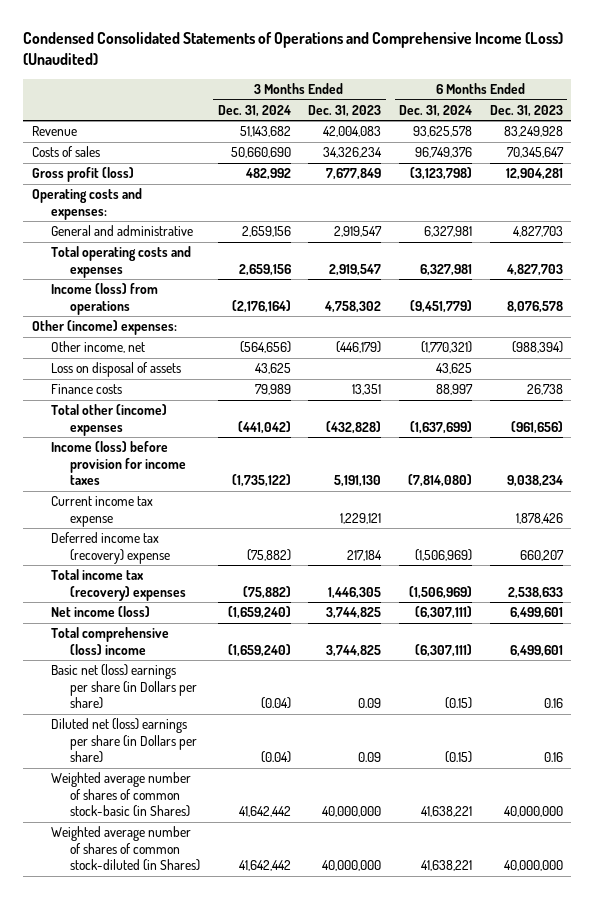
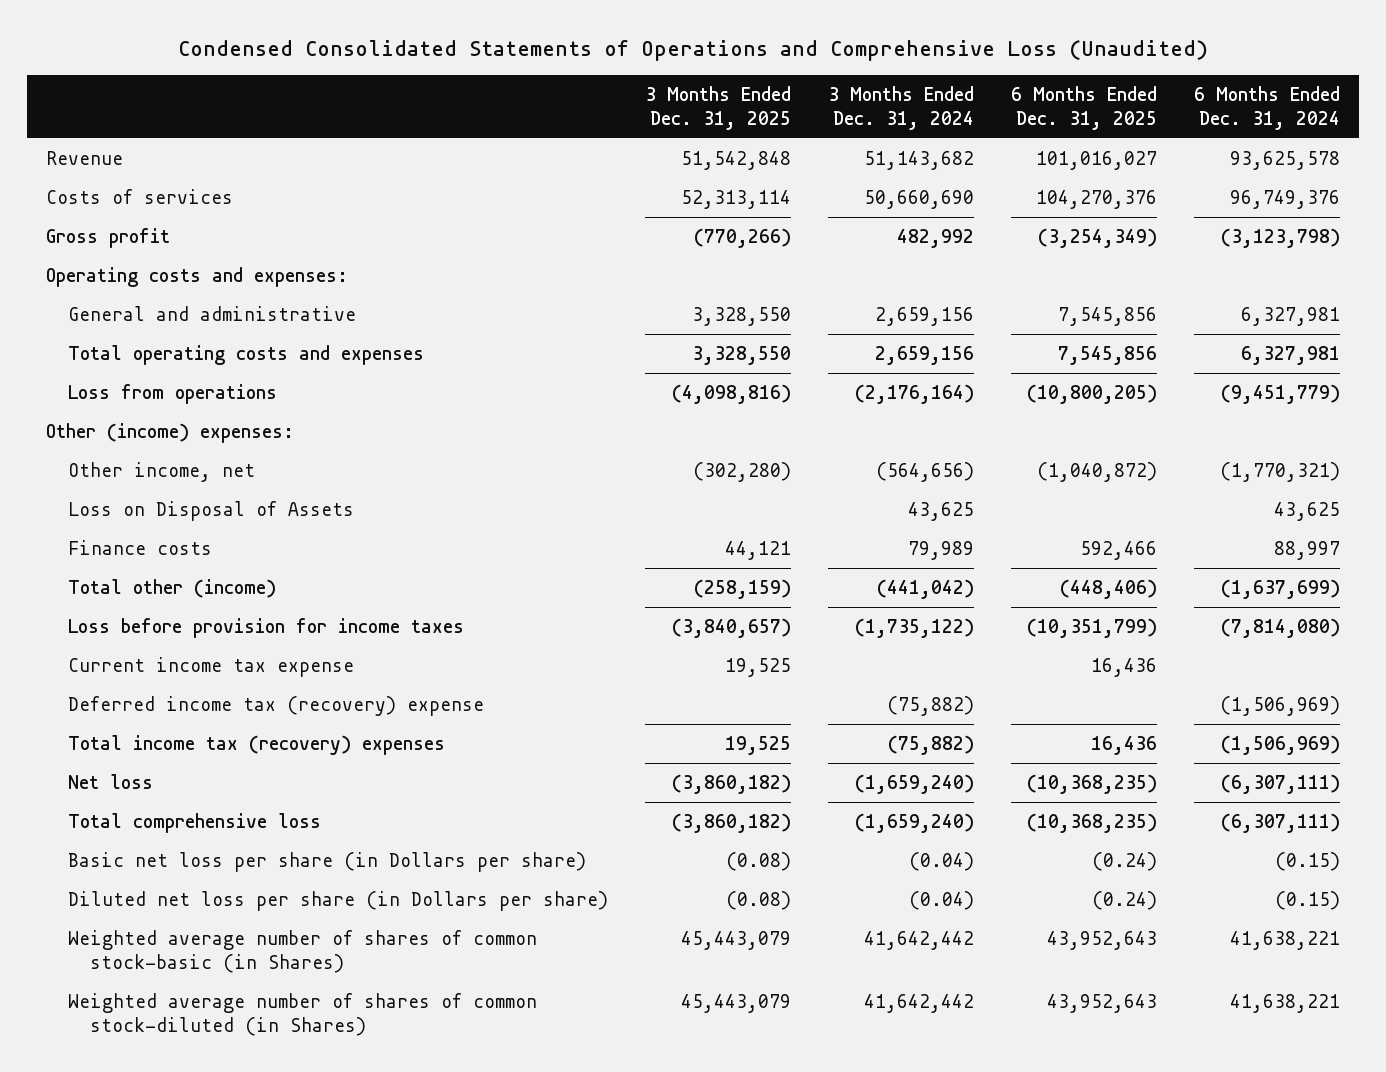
[23,32,564,66] Condensed Consolidated Statements of Operations and Comprehensive Income (Loss) (Unaudited) -> [178,40,1209,62] Condensed Consolidated Statements of Operations and Comprehensive Loss (Unaudited)
[308,104,382,117] Dec. 31, 2023 -> none
[489,104,563,117] Dec. 31, 2023 -> none
none -> [644,86,791,131] 3 Months Ended Dec. 31, 2025
none -> [1011,86,1158,131] 6 Months Ended Dec. 31, 2025
[31,146,100,158] Costs of sales -> [45,188,233,204] Costs of services
[31,167,134,183] Gross profit (loss) -> [45,227,170,248] Gross profit
[50,283,158,315] Income (loss) from operations -> [67,383,277,404] Loss from operations
[50,362,181,378] Loss on disposal of assets -> [67,500,354,521] Loss on Disposal of Assets
[50,404,167,436] Total other (income) expenses -> [67,578,276,598] Total other (income)
[50,441,186,486] Income (loss) before provision for income taxes -> [67,617,464,638] Loss before provision for income taxes
[50,606,150,618] Net income (loss) -> [67,773,153,789] Net loss
[50,627,169,655] Total comprehensive (loss) income -> [67,812,321,833] Total comprehensive loss
[50,664,197,710] Basic net (loss) earnings per share (in Dollars per share) -> [67,851,586,872] Basic net loss per share (in Dollars per share)
[50,718,197,764] Diluted net (loss) earnings per share (in Dollars per share) -> [67,890,608,911] Diluted net loss per share (in Dollars per share)

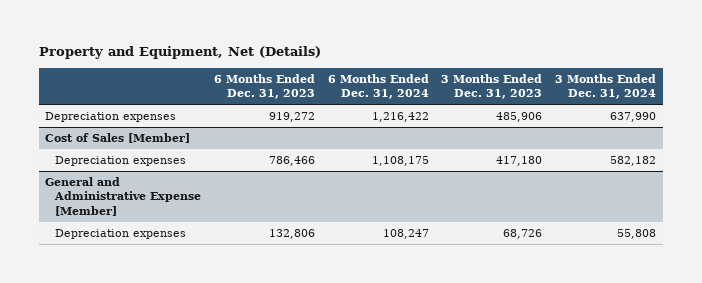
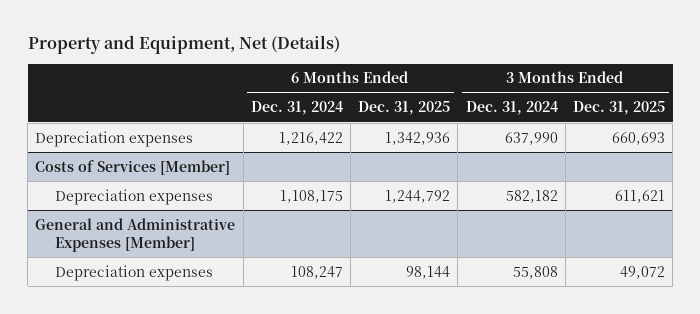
[213,73,315,100] 6 Months Ended Dec. 31, 2023 -> none
[441,73,543,100] 3 Months Ended Dec. 31, 2023 -> none
none -> [358,101,451,116] Dec. 31, 2025
none -> [572,101,665,116] Dec. 31, 2025
[45,133,191,144] Cost of Sales [Member] -> [35,159,231,175] Costs of Services [Member]
[45,177,202,216] General and Administrative Expense [Member] -> [35,217,236,252] General and Administrative Expenses [Member]

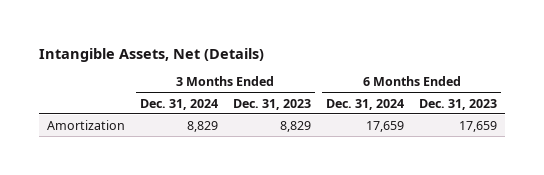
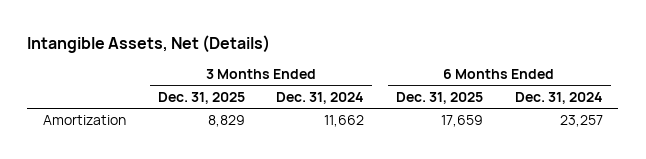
[233,98,312,110] Dec. 31, 2023 -> none
[419,98,498,110] Dec. 31, 2023 -> none
none -> [157,91,245,104] Dec. 31, 2025
none -> [395,91,483,104] Dec. 31, 2025
[186,121,218,133] 8,829 -> [324,115,365,128] 11,662
[366,121,405,133] 17,659 -> [559,115,603,128] 23,257

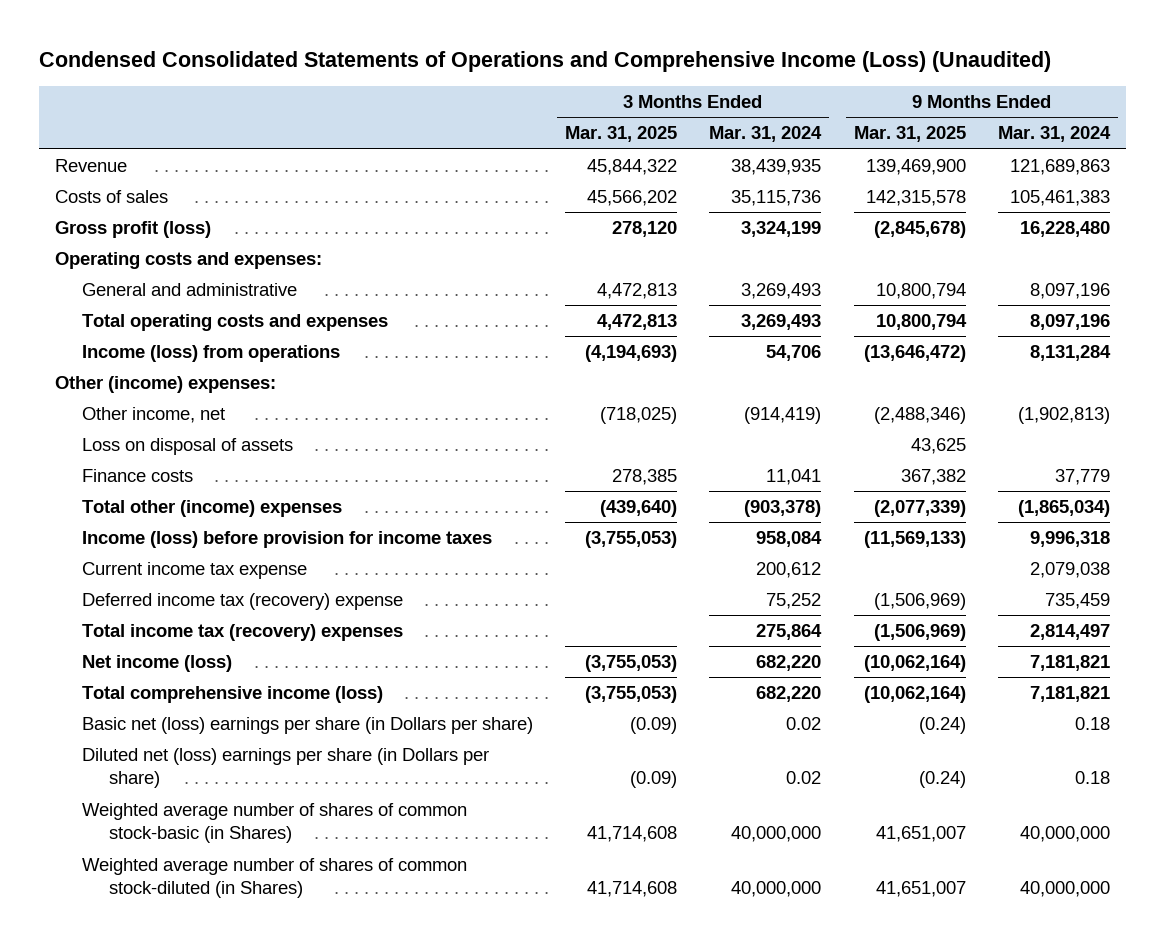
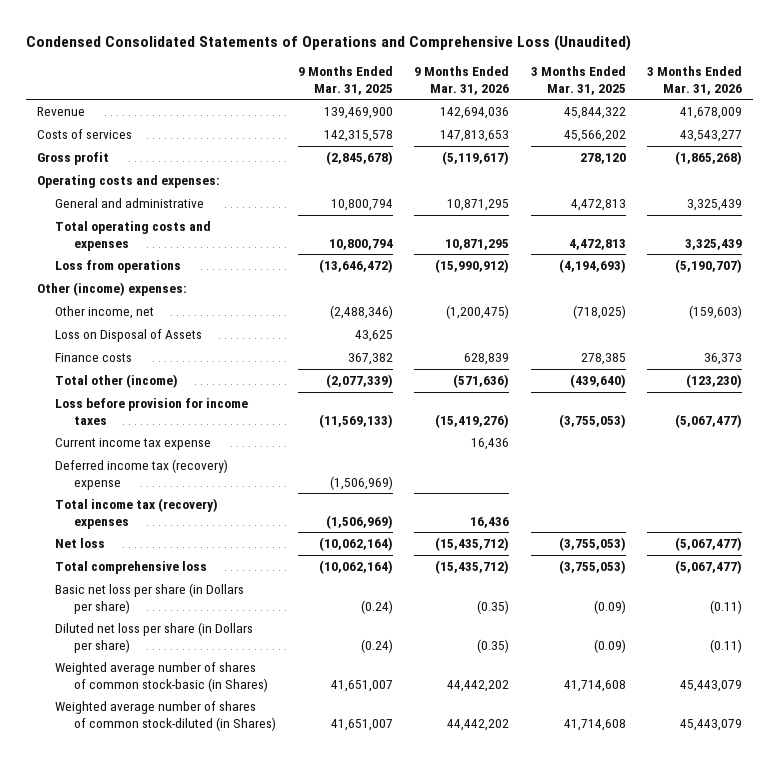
[38,51,1051,73] Condensed Consolidated Statements of Operations and Comprehensive Income (Loss) (Unaudited) -> [25,34,631,51] Condensed Consolidated Statements of Operations and Comprehensive Loss (Unaudited)
[709,126,823,143] Mar. 31, 2024 -> none
[997,126,1111,143] Mar. 31, 2024 -> none
none -> [414,66,510,95] 9 Months Ended Mar. 31, 2026
none -> [646,66,742,95] 3 Months Ended Mar. 31, 2026
[54,190,168,204] Costs of sales -> [36,129,132,140] Costs of services
[54,221,211,239] Gross profit (loss) -> [36,152,109,166] Gross profit
[81,345,340,363] Income (loss) from operations -> [55,260,182,274] Loss from operations
[81,438,293,456] Loss on disposal of assets -> [55,329,203,343] Loss on Disposal of Assets
[81,500,342,518] Total other (income) expenses -> [55,374,179,389] Total other (income)
[81,531,492,549] Income (loss) before provision for income taxes -> [55,398,249,425] Loss before provision for income taxes
[81,655,232,673] Net income (loss) -> [55,538,106,549] Net loss
[81,686,383,704] Total comprehensive income (loss) -> [55,561,208,575] Total comprehensive loss
[81,717,533,735] Basic net (loss) earnings per share (in Dollars per share) -> [55,583,245,614] Basic net loss per share (in Dollars per share)
[81,748,489,789] Diluted net (loss) earnings per share (in Dollars per share) -> [55,622,254,653] Diluted net loss per share (in Dollars per share)

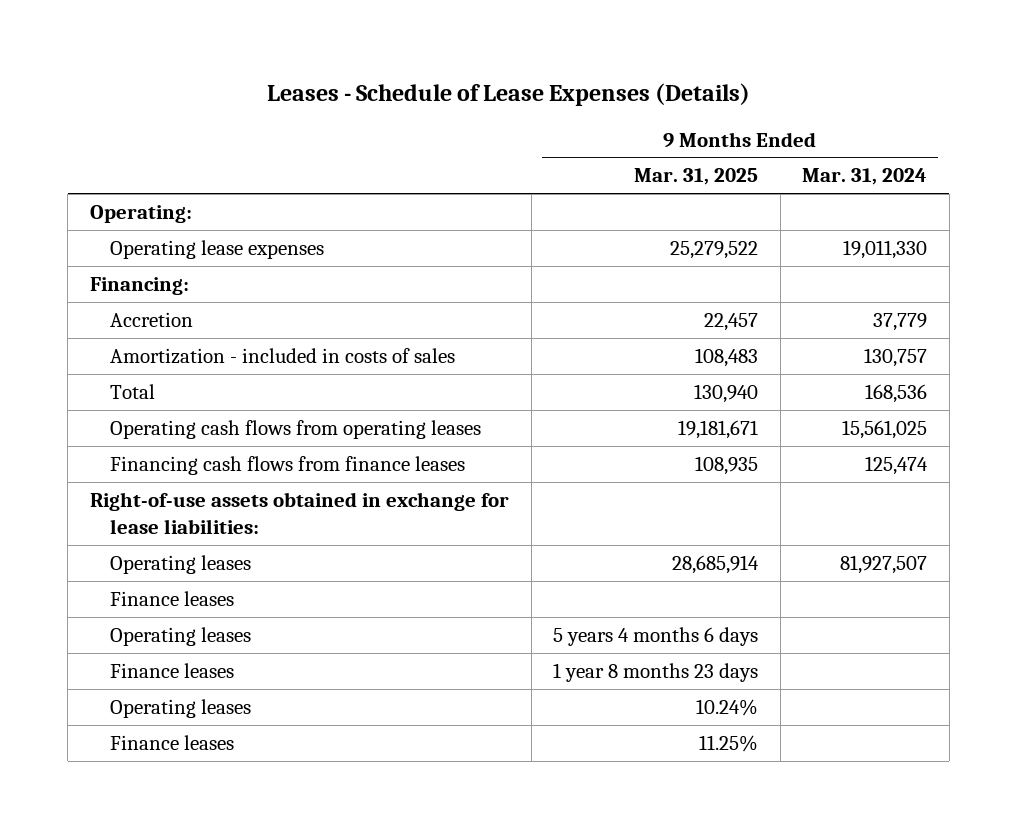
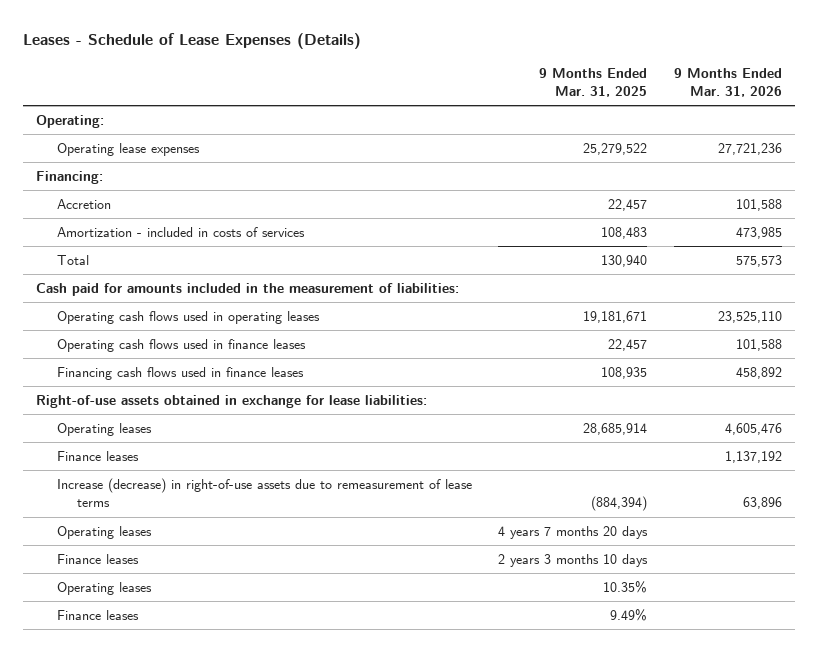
[802,168,928,186] Mar. 31, 2024 -> none
none -> [673,67,782,98] 9 Months Ended Mar. 31, 2026
[109,347,455,364] Amortization - included in costs of sales -> [56,227,305,238] Amortization - included in costs of services
none -> [36,283,460,297] Cash paid for amounts included in the measurement of liabilities:
[109,419,481,439] Operating cash flows from operating leases -> [56,311,320,325] Operating cash flows used in operating leases
none -> [56,339,306,353] Operating cash flows used in finance leases
[109,455,465,475] Financing cash flows from finance leases -> [56,367,304,381] Financing cash flows used in finance leases
none -> [56,478,472,508] Increase (decrease) in right-of-use assets due to remeasurement of lease terms
[553,626,759,646] 5 years 4 months 6 days -> [498,526,649,540] 4 years 7 months 20 days
[553,662,759,682] 1 year 8 months 23 days -> [498,554,649,568] 2 years 3 months 10 days
[696,698,759,716] 10.24% -> [603,581,648,594] 10.35%
[699,734,759,752] 11.25% -> [610,609,648,622] 9.49%

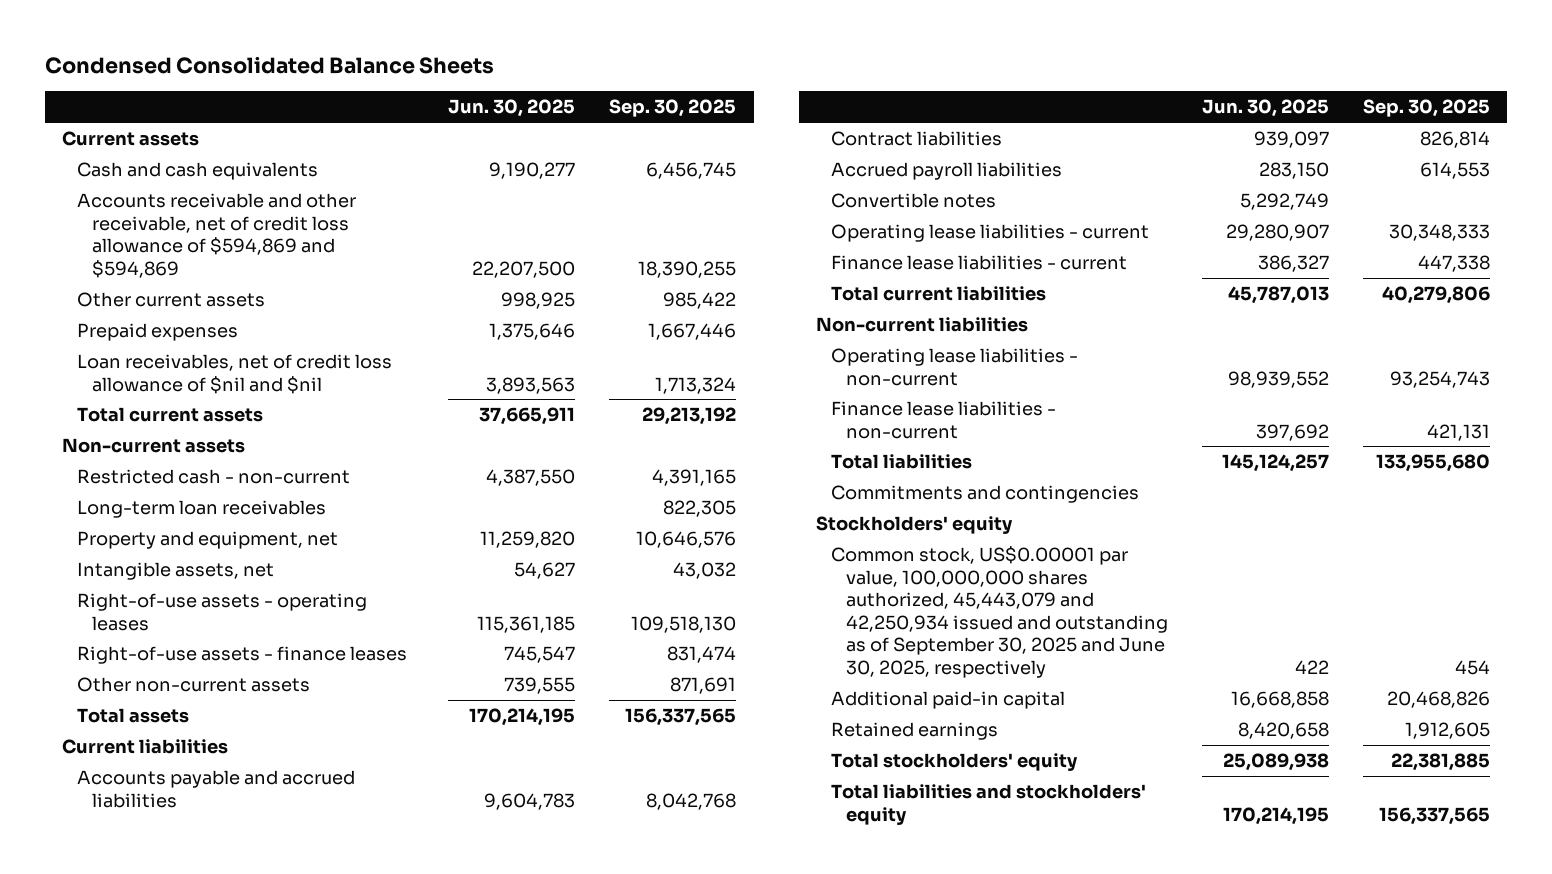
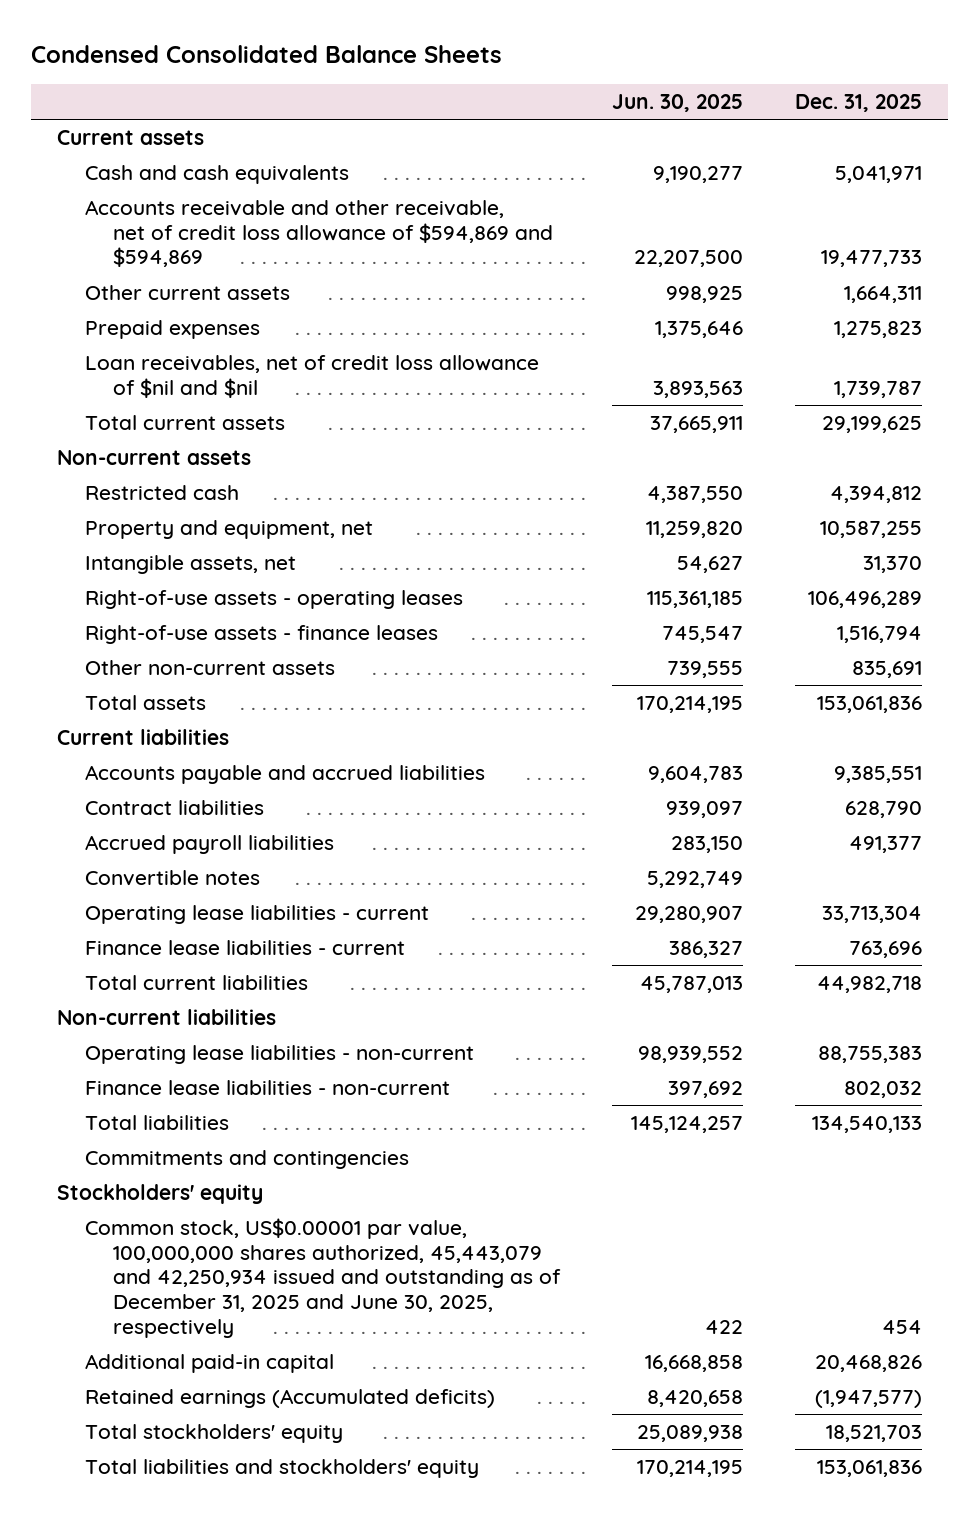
[609,99,737,118] Sep. 30, 2025 -> none
none -> [795,94,923,113] Dec. 31, 2025
[77,499,327,518] Long-term loan receivables -> none
[77,468,351,484] Restricted cash - non-current -> [85,485,240,501] Restricted cash
[830,545,1168,678] Common stock, US$0.00001 par value, 100,000,000 shares authorized, 45,443,079 and 42,250,934 issued and outstanding as of September 30, 2025 and June 30, 2025, respectively -> [85,1218,561,1338] Common stock, US$0.00001 par value, 100,000,000 shares authorized, 45,443,079 and 42,250,934 issued and outstanding as of December 31, 2025 and June 30, 2025, respectively
[830,721,998,740] Retained earnings -> [85,1389,496,1409] Retained earnings (Accumulated deficits)

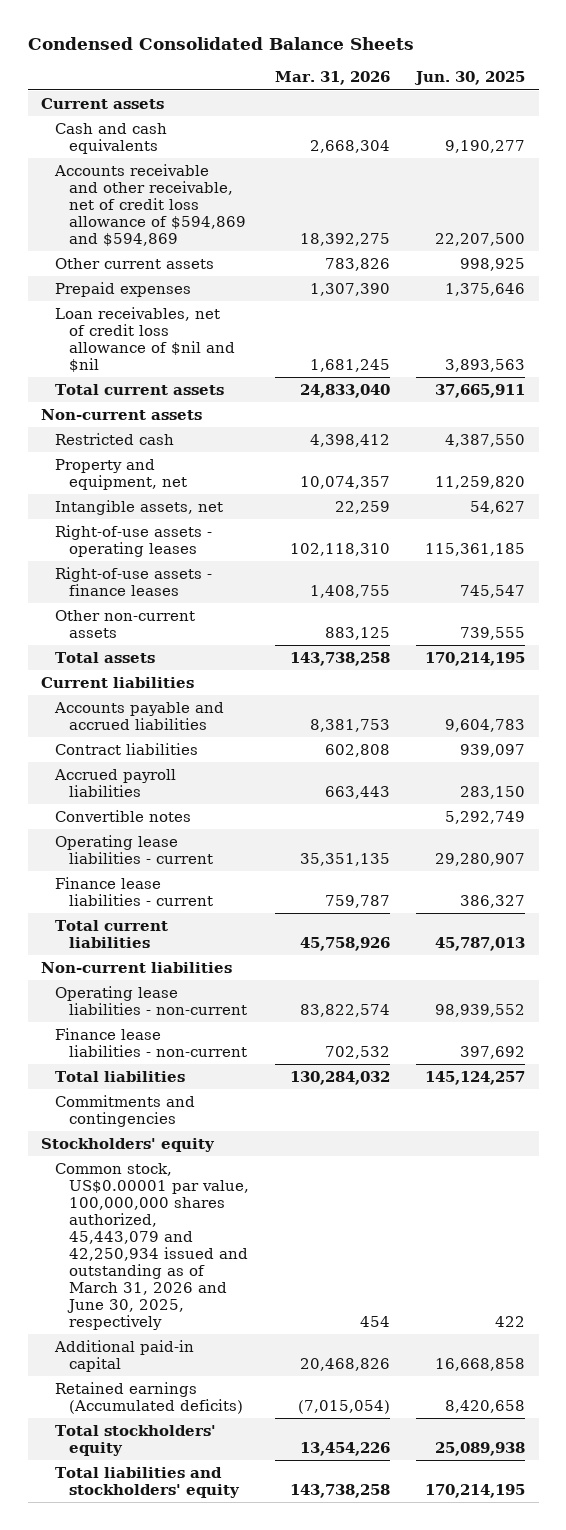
[795,94,923,113] Dec. 31, 2025 -> none
none -> [275,71,391,86] Mar. 31, 2026
[85,1218,561,1338] Common stock, US$0.00001 par value, 100,000,000 shares authorized, 45,443,079 and 42,250,934 issued and outstanding as of December 31, 2025 and June 30, 2025, respectively -> [54,1162,249,1330] Common stock, US$0.00001 par value, 100,000,000 shares authorized, 45,443,079 and 42,250,934 issued and outstanding as of March 31, 2026 and June 30, 2025, respectively

